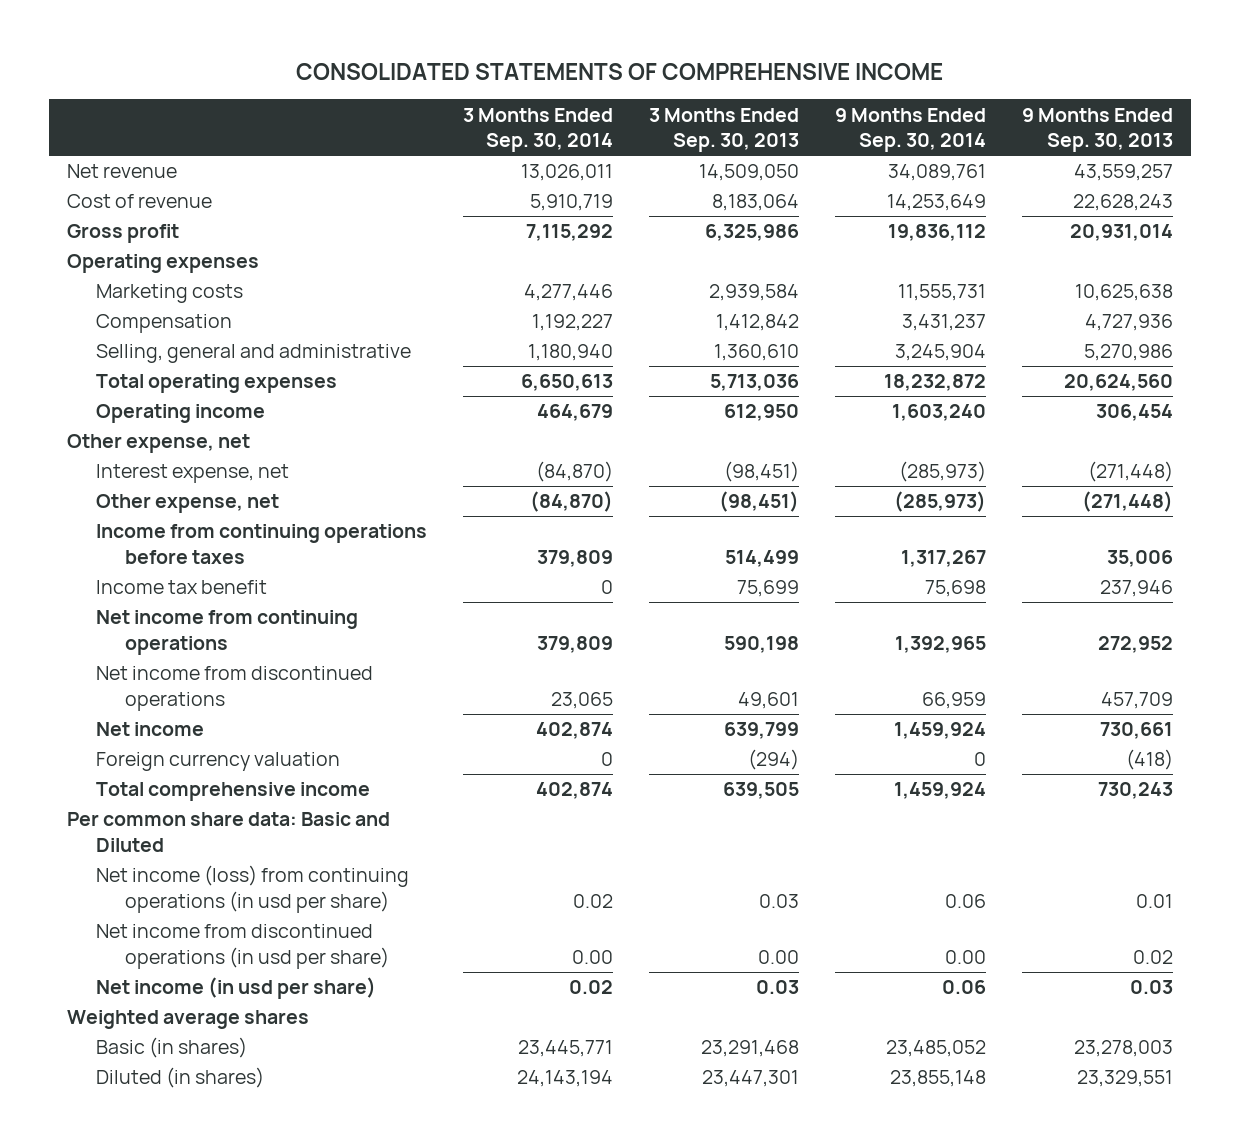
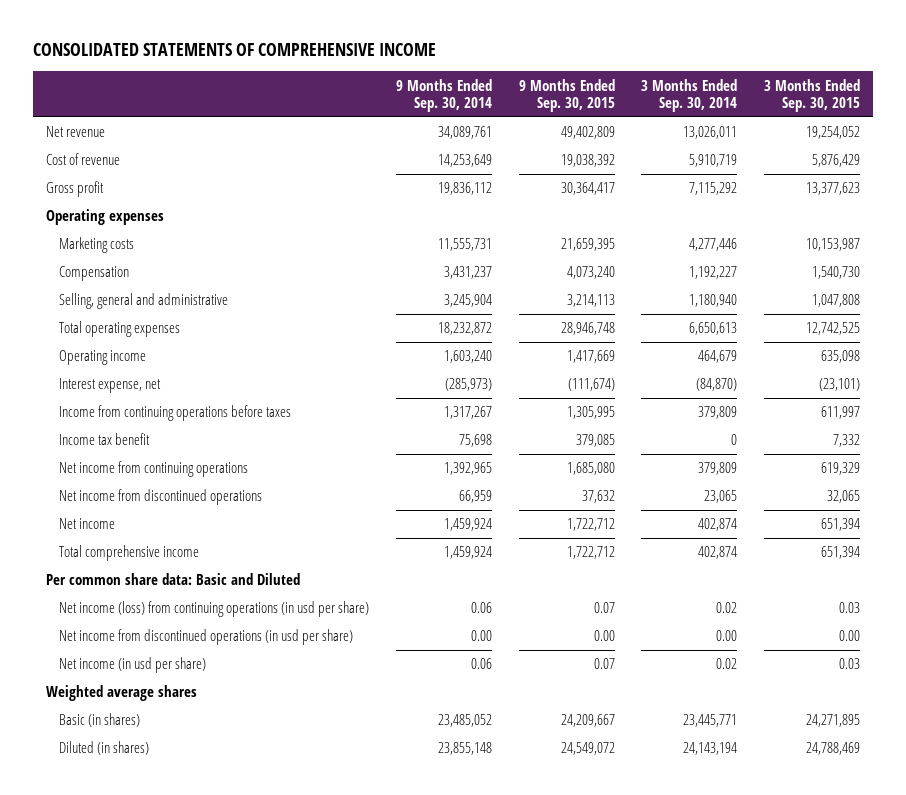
[649,107,800,152] 3 Months Ended Sep. 30, 2013 -> none
[1021,107,1173,152] 9 Months Ended Sep. 30, 2013 -> none
none -> [518,78,615,113] 9 Months Ended Sep. 30, 2015
none -> [763,78,860,113] 3 Months Ended Sep. 30, 2015
[67,434,251,454] Other expense, net -> none
[96,494,280,514] Other expense, net -> none
[96,752,341,772] Foreign currency valuation -> none

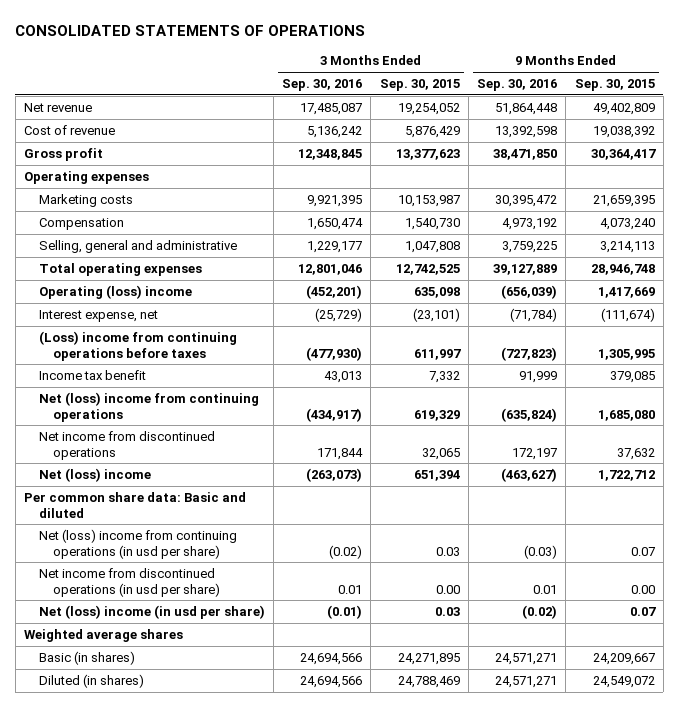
[32,43,436,57] CONSOLIDATED STATEMENTS OF COMPREHENSIVE INCOME -> [15,25,366,37] CONSOLIDATED STATEMENTS OF OPERATIONS
[395,78,492,113] 9 Months Ended Sep. 30, 2014 -> none
[641,78,738,113] 3 Months Ended Sep. 30, 2014 -> none
none -> [282,79,363,92] Sep. 30, 2016
none -> [477,79,558,92] Sep. 30, 2016
[59,350,147,366] Operating income -> [38,285,192,300] Operating (loss) income
[59,405,292,422] Income from continuing operations before taxes -> [38,331,237,361] (Loss) income from continuing operations before taxes
[59,461,249,478] Net income from continuing operations -> [38,392,259,422] Net (loss) income from continuing operations
[59,545,200,562] Total comprehensive income -> none
[59,518,116,530] Net income -> [38,468,151,483] Net (loss) income
[45,573,300,586] Per common share data: Basic and Diluted -> [24,492,247,518] Per common share data: Basic and diluted
[59,601,370,618] Net income (loss) from continuing operations (in usd per share) -> [38,529,237,559] Net (loss) income from continuing operations (in usd per share)
[59,657,207,674] Net income (in usd per share) -> [38,605,265,620] Net (loss) income (in usd per share)

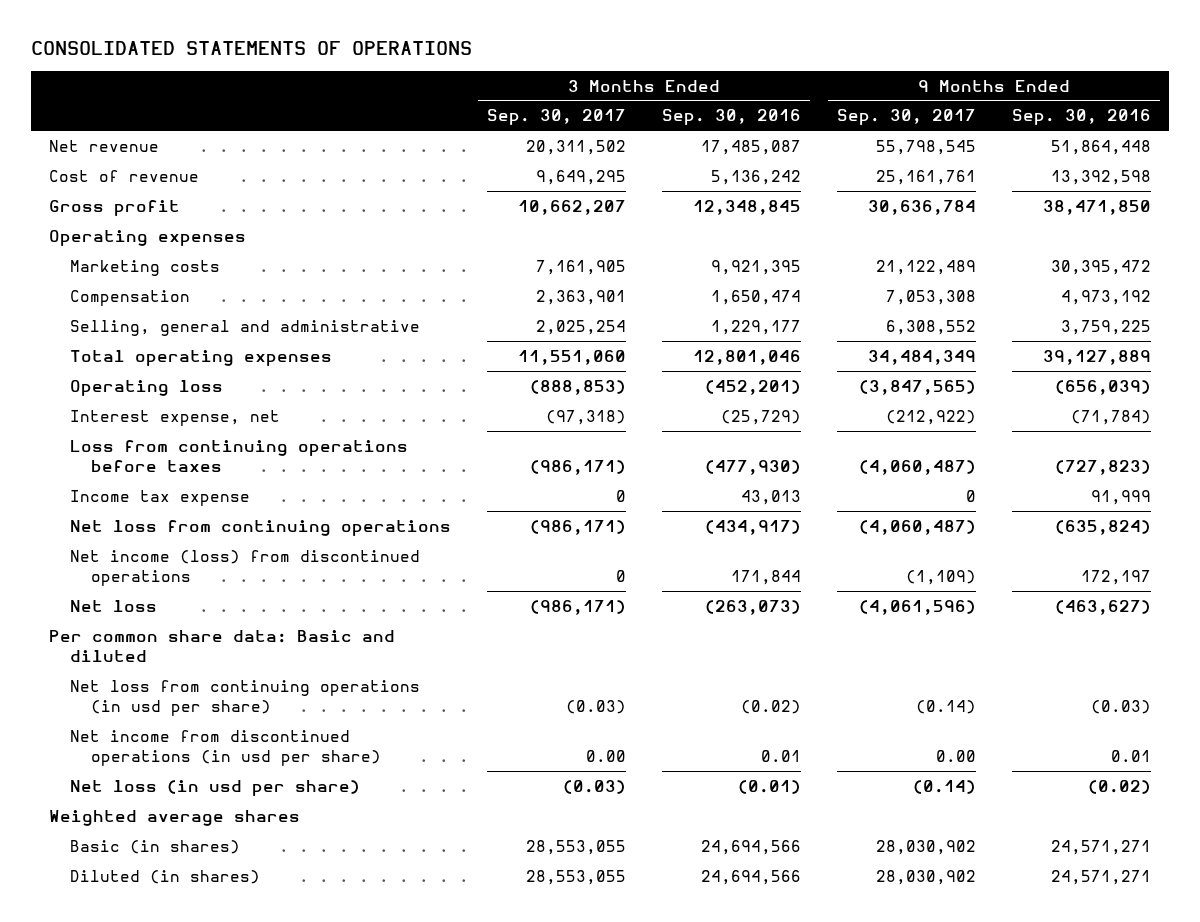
[379,79,460,92] Sep. 30, 2015 -> none
[574,79,655,92] Sep. 30, 2015 -> none
none -> [487,109,627,126] Sep. 30, 2017
none -> [837,109,977,126] Sep. 30, 2017
[38,285,192,300] Operating (loss) income -> [69,379,223,396] Operating loss
[38,331,237,361] (Loss) income from continuing operations before taxes -> [69,439,408,472] Loss from continuing operations before taxes
[38,370,146,381] Income tax benefit -> [69,489,250,506] Income tax expense
[38,392,259,422] Net (loss) income from continuing operations -> [69,519,451,536] Net loss from continuing operations
[38,431,215,460] Net income from discontinued operations -> [69,549,420,586] Net income (loss) from discontinued operations
[38,468,151,483] Net (loss) income -> [69,599,157,612] Net loss
[38,529,237,559] Net (loss) income from continuing operations (in usd per share) -> [69,679,420,716] Net loss from continuing operations (in usd per share)
[38,605,265,620] Net (loss) income (in usd per share) -> [69,779,360,796] Net loss (in usd per share)

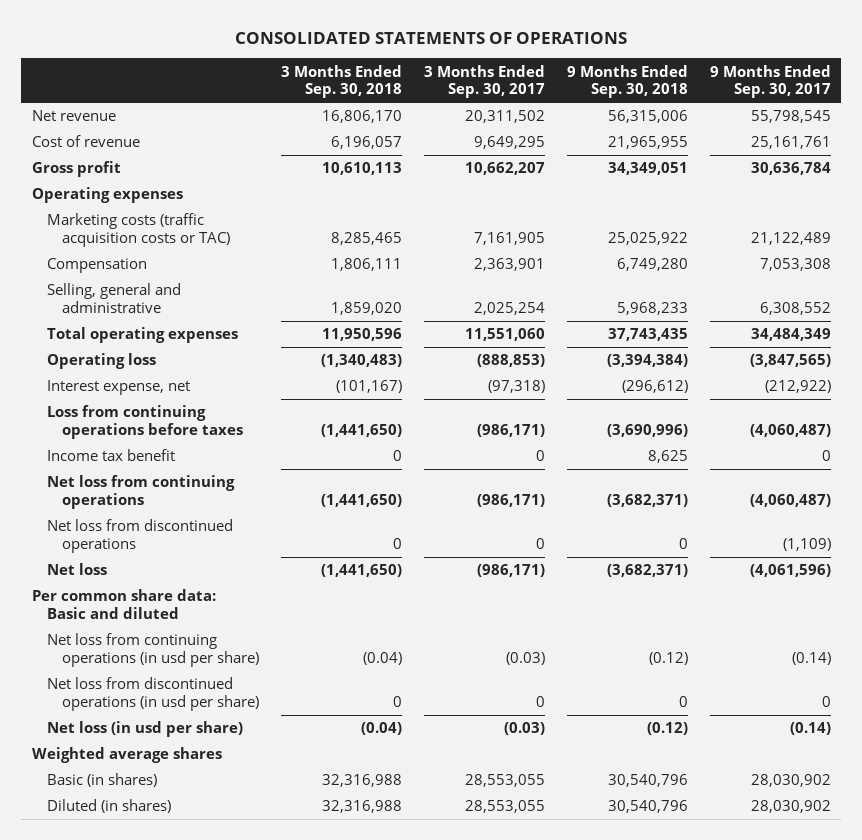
[662,109,802,126] Sep. 30, 2016 -> none
[1012,109,1152,126] Sep. 30, 2016 -> none
none -> [280,64,402,99] 3 Months Ended Sep. 30, 2018
none -> [566,64,688,99] 9 Months Ended Sep. 30, 2018
[69,259,220,276] Marketing costs -> [46,213,230,247] Marketing costs (traffic acquisition costs or TAC)
[69,489,250,506] Income tax expense -> [46,449,175,462] Income tax benefit
[69,549,420,586] Net income (loss) from discontinued operations -> [46,519,233,553] Net loss from discontinued operations
[69,729,381,766] Net income from discontinued operations (in usd per share) -> [46,677,259,711] Net loss from discontinued operations (in usd per share)
[586,749,627,762] 0.00 -> [535,695,545,707] 0
[936,749,977,762] 0.00 -> [821,695,831,707] 0

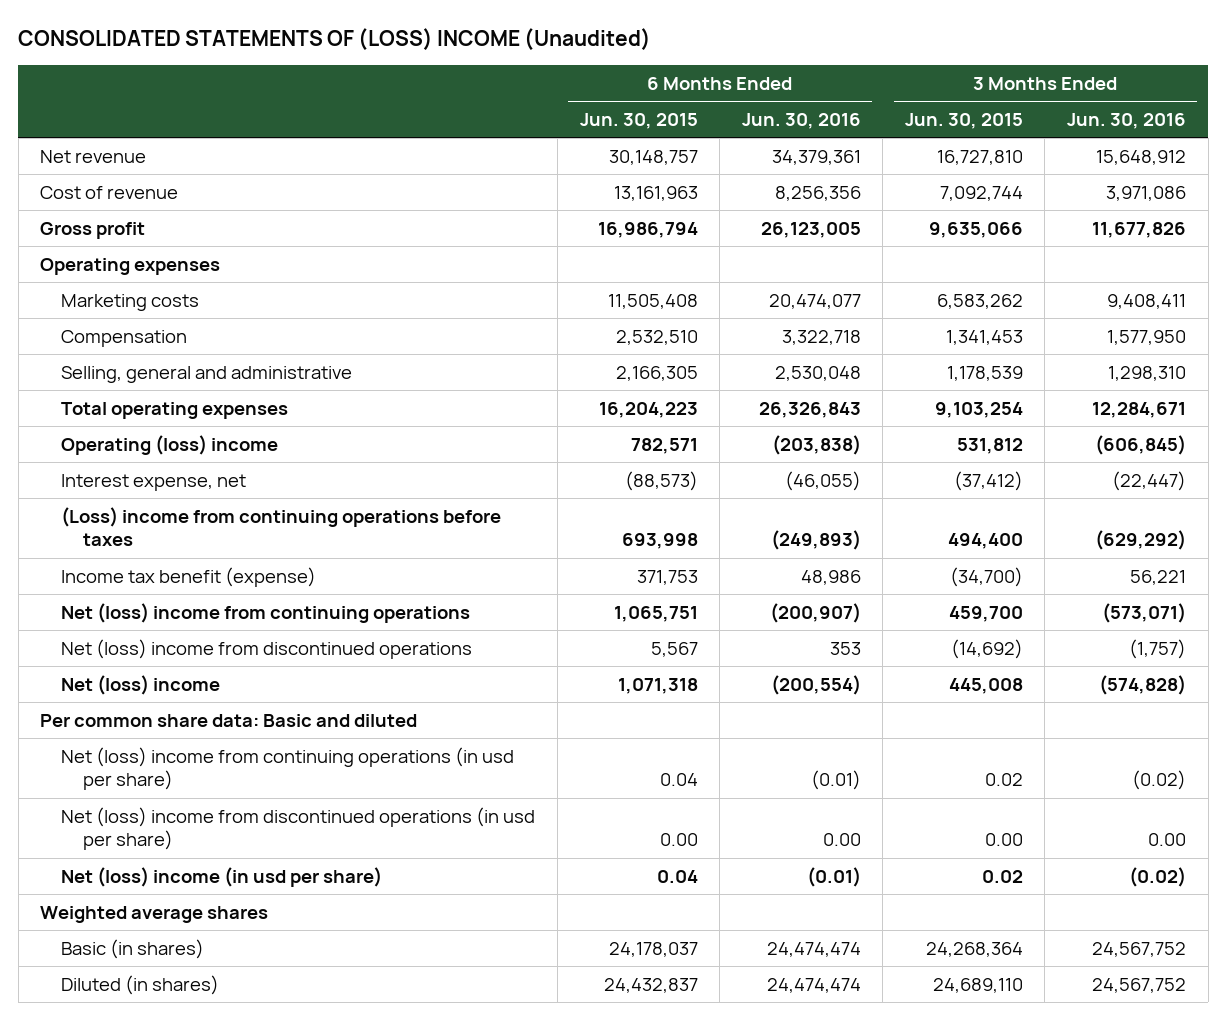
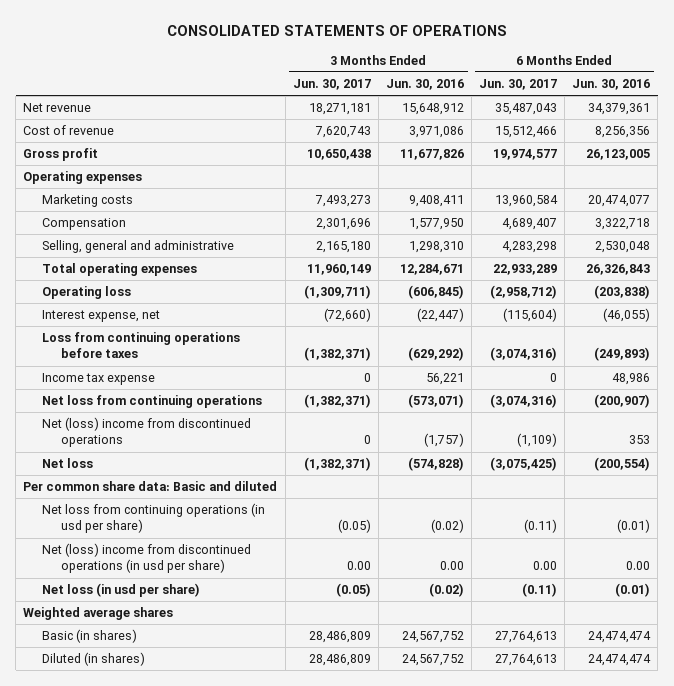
[18,28,652,51] CONSOLIDATED STATEMENTS OF (LOSS) INCOME (Unaudited) -> [166,24,507,36] CONSOLIDATED STATEMENTS OF OPERATIONS
[579,112,698,129] Jun. 30, 2015 -> none
[904,112,1023,129] Jun. 30, 2015 -> none
none -> [292,79,371,91] Jun. 30, 2017
none -> [478,79,557,91] Jun. 30, 2017
[61,434,279,455] Operating (loss) income -> [42,286,132,300] Operating loss
[61,506,502,547] (Loss) income from continuing operations before taxes -> [42,332,241,359] Loss from continuing operations before taxes
[61,566,317,587] Income tax benefit (expense) -> [42,373,156,386] Income tax expense
[61,602,471,623] Net (loss) income from continuing operations -> [42,395,263,409] Net loss from continuing operations
[61,674,221,695] Net (loss) income -> [42,458,94,469] Net loss
[61,746,515,791] Net (loss) income from continuing operations (in usd per share) -> [42,503,266,534] Net loss from continuing operations (in usd per share)
[61,866,383,887] Net (loss) income (in usd per share) -> [42,583,201,598] Net loss (in usd per share)

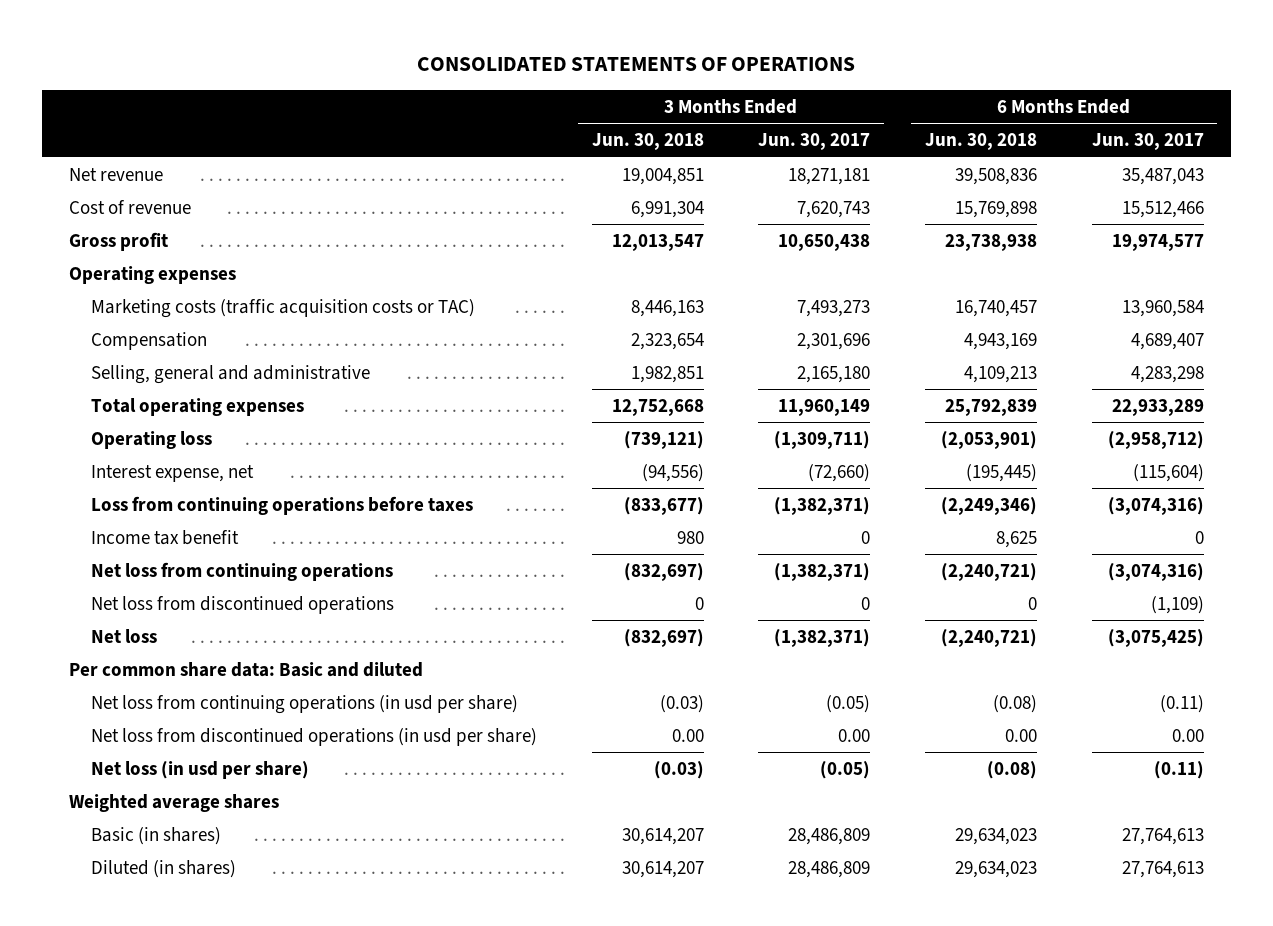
[385,79,464,91] Jun. 30, 2016 -> none
[572,79,651,91] Jun. 30, 2016 -> none
none -> [591,133,704,151] Jun. 30, 2018
none -> [924,133,1037,151] Jun. 30, 2018
[42,194,134,208] Marketing costs -> [91,298,476,318] Marketing costs (traffic acquisition costs or TAC)
[42,373,156,386] Income tax expense -> [91,529,240,545] Income tax benefit
[42,417,252,448] Net (loss) income from discontinued operations -> [91,595,395,614] Net loss from discontinued operations
[42,543,252,574] Net (loss) income from discontinued operations (in usd per share) -> [91,727,538,746] Net loss from discontinued operations (in usd per share)

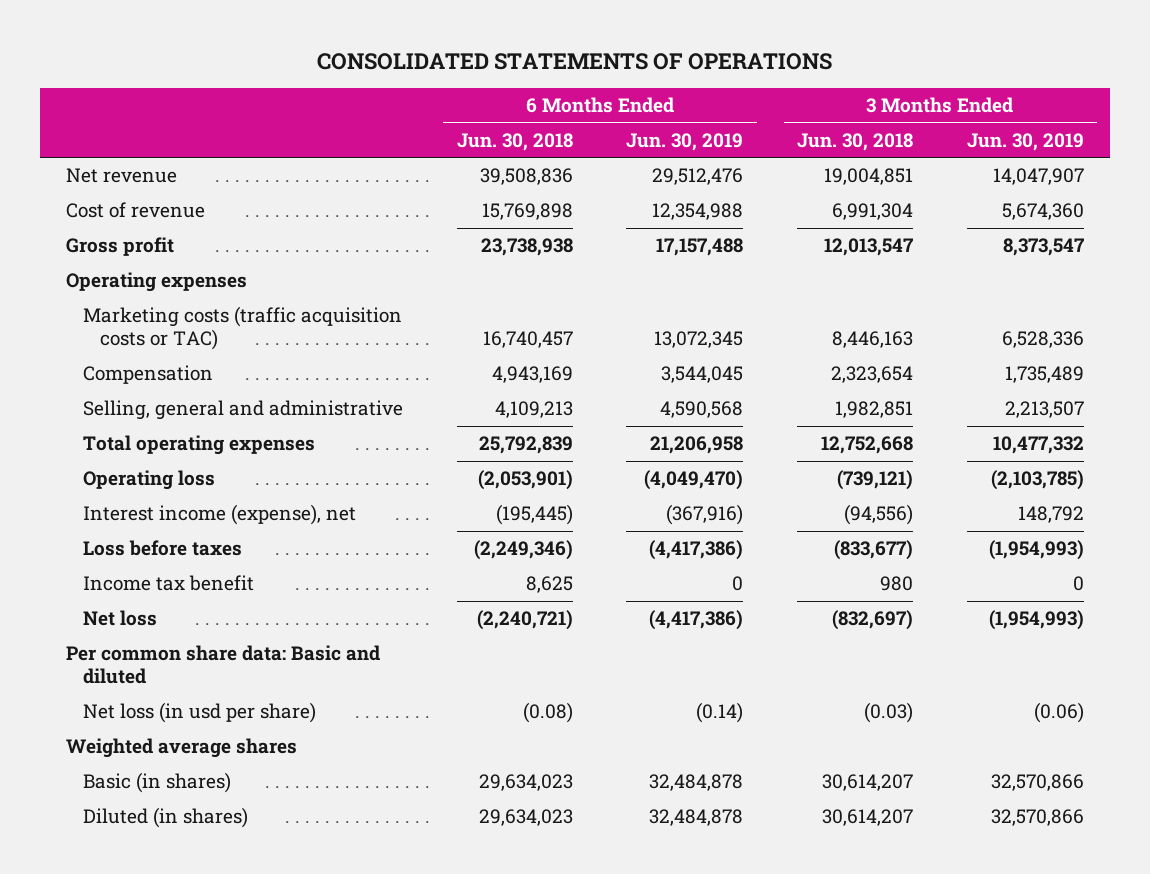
[758,133,871,151] Jun. 30, 2017 -> none
[1091,133,1204,151] Jun. 30, 2017 -> none
none -> [626,132,744,151] Jun. 30, 2019
none -> [966,132,1084,151] Jun. 30, 2019
[91,464,255,482] Interest expense, net -> [83,504,357,526] Interest income (expense), net
[91,495,474,515] Loss from continuing operations before taxes -> [83,540,243,557] Loss before taxes
[91,561,394,581] Net loss from continuing operations -> none
[91,595,395,614] Net loss from discontinued operations -> none
[91,694,519,714] Net loss from continuing operations (in usd per share) -> none
[91,727,538,746] Net loss from discontinued operations (in usd per share) -> none

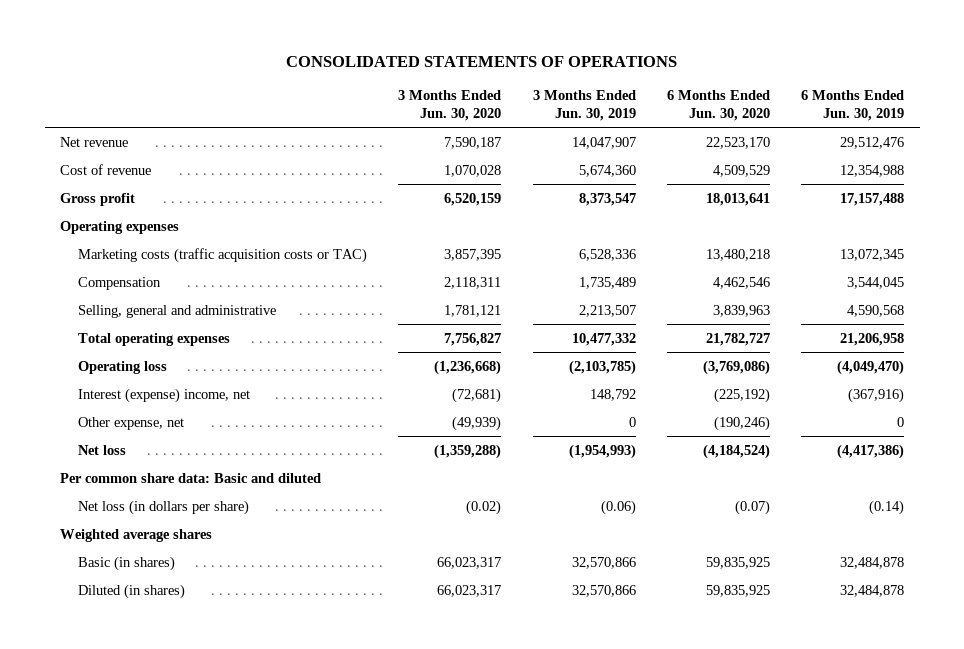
[456,132,573,151] Jun. 30, 2018 -> none
[796,132,913,151] Jun. 30, 2018 -> none
none -> [398,89,502,121] 3 Months Ended Jun. 30, 2020
none -> [666,89,770,121] 6 Months Ended Jun. 30, 2020
[83,540,243,557] Loss before taxes -> none
[83,575,255,592] Income tax benefit -> none
[83,504,357,526] Interest income (expense), net -> [77,387,250,403] Interest (expense) income, net
none -> [77,416,184,430] Other expense, net
[83,702,317,724] Net loss (in usd per share) -> [77,499,249,515] Net loss (in dollars per share)

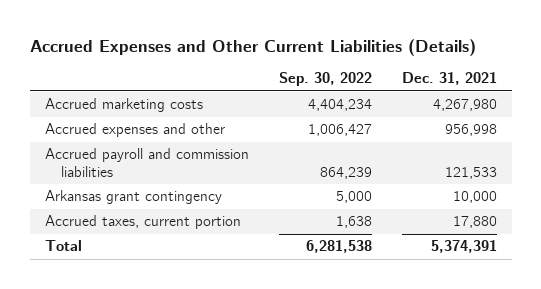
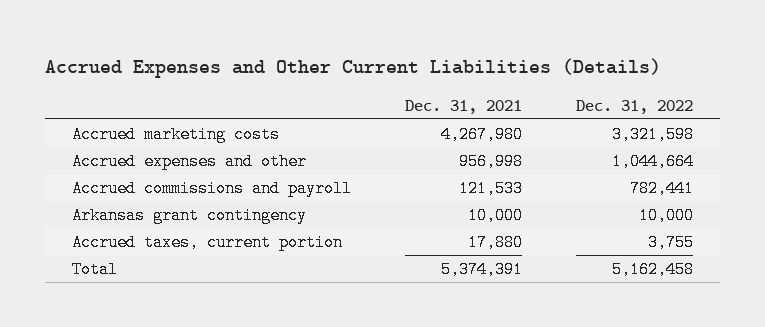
[278,72,372,87] Sep. 30, 2022 -> none
none -> [575,99,693,114] Dec. 31, 2022
[44,148,249,177] Accrued payroll and commission liabilities -> [72,180,353,198] Accrued commissions and payroll

